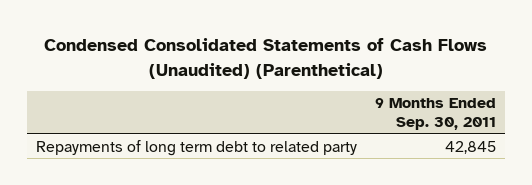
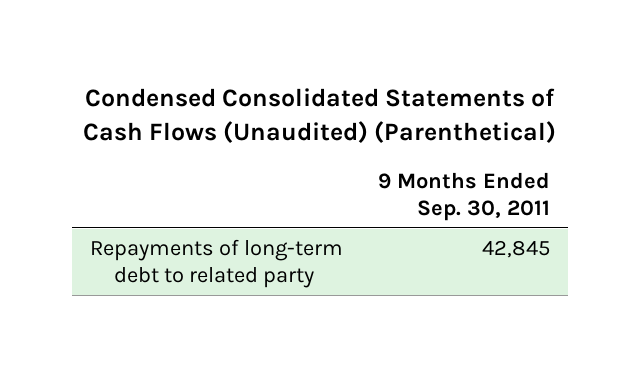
[36,140,358,157] Repayments of long term debt to related party -> [89,239,343,289] Repayments of long-term debt to related party

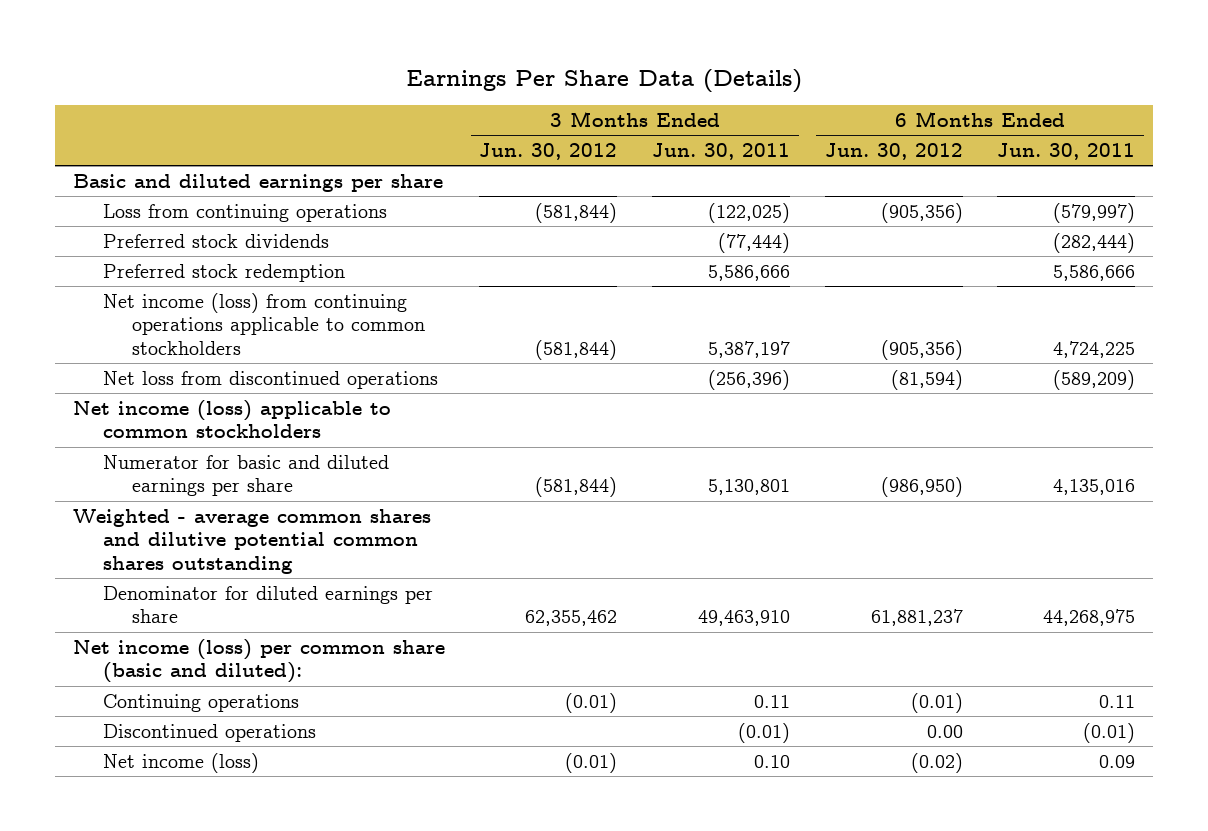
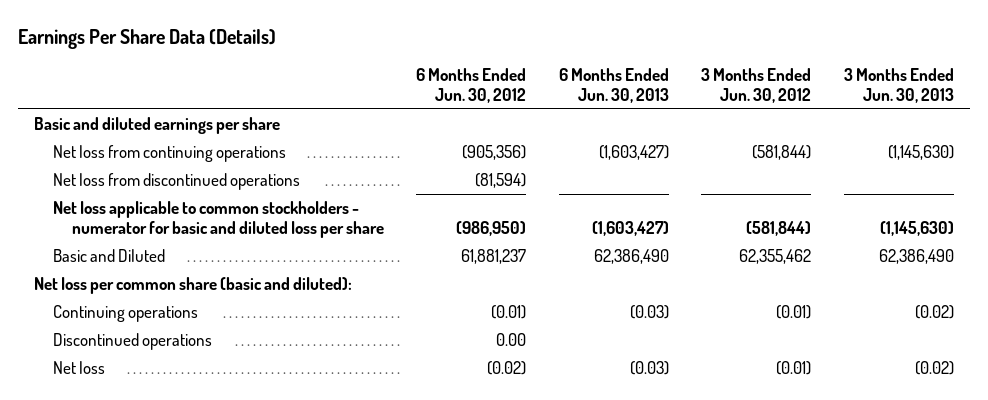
[652,143,791,161] Jun. 30, 2011 -> none
[997,143,1136,161] Jun. 30, 2011 -> none
none -> [558,67,669,103] 6 Months Ended Jun. 30, 2013
none -> [843,67,954,103] 3 Months Ended Jun. 30, 2013
[102,233,329,248] Preferred stock dividends -> none
[102,263,345,282] Preferred stock redemption -> none
[102,292,426,355] Net income (loss) from continuing operations applicable to common stockholders -> none
[102,203,387,222] Loss from continuing operations -> [52,145,286,163] Net loss from continuing operations
[72,399,391,439] Net income (loss) applicable to common stockholders -> none
[72,508,431,574] Weighted - average common shares and dilutive potential common shares outstanding -> none
[102,454,389,497] Numerator for basic and diluted earnings per share -> [52,201,384,239] Net loss applicable to common stockholders - numerator for basic and diluted loss per share
[102,585,433,624] Denominator for diluted earnings per share -> [52,249,165,263] Basic and Diluted
[72,638,445,684] Net income (loss) per common share (basic and diluted): -> [34,277,353,295] Net loss per common share (basic and diluted):
[102,752,259,773] Net income (loss) -> [52,361,105,375] Net loss

